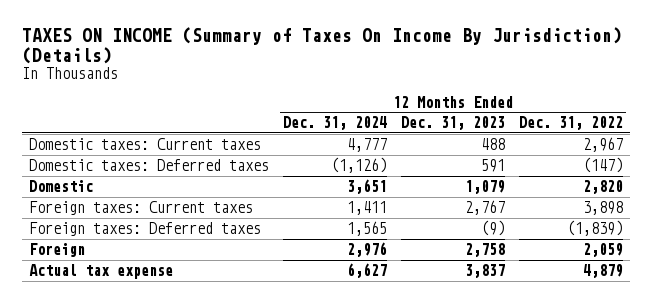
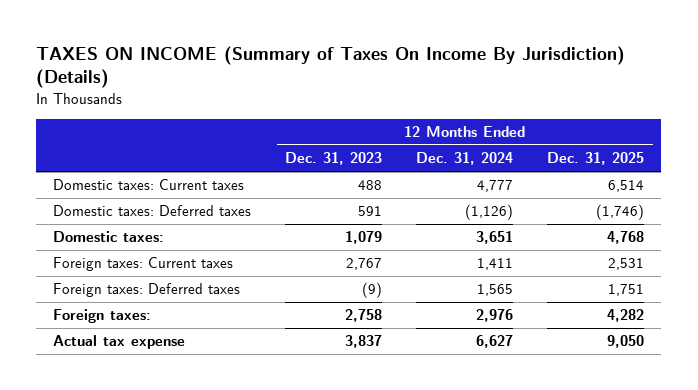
[518,116,623,131] Dec. 31, 2022 -> none
none -> [547,152,645,166] Dec. 31, 2025
[29,180,94,193] Domestic -> [53,231,165,243] Domestic taxes:
[29,243,86,258] Foreign -> [53,309,152,324] Foreign taxes:

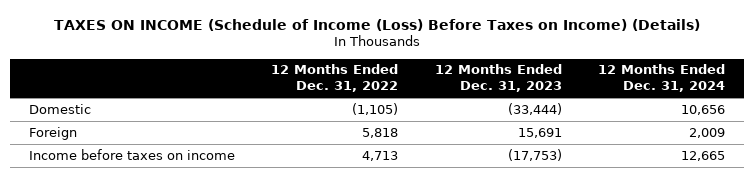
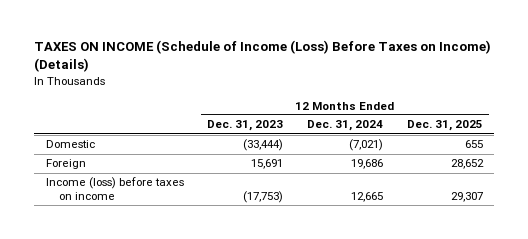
[271,64,399,93] 12 Months Ended Dec. 31, 2022 -> none
none -> [406,120,483,132] Dec. 31, 2025
[681,104,726,115] 10,656 -> [348,139,383,152] (7,021)
[689,127,726,138] 2,009 -> [350,159,383,170] 19,686
[28,148,235,160] Income before taxes on income -> [45,177,184,201] Income (loss) before taxes on income

